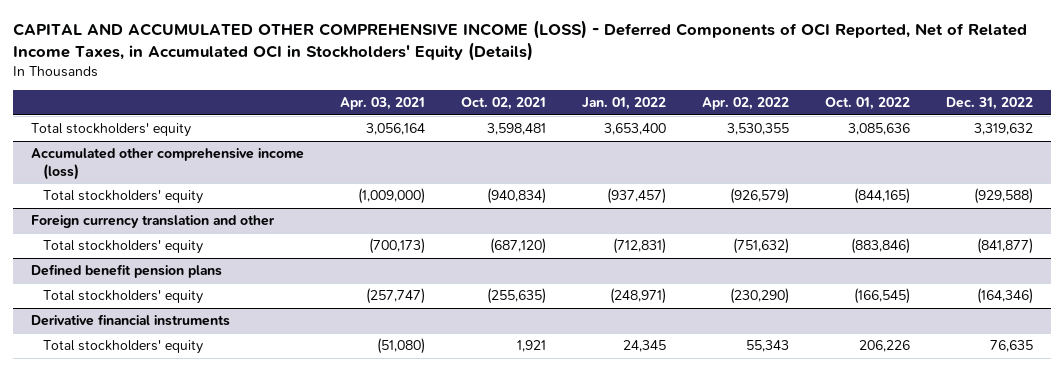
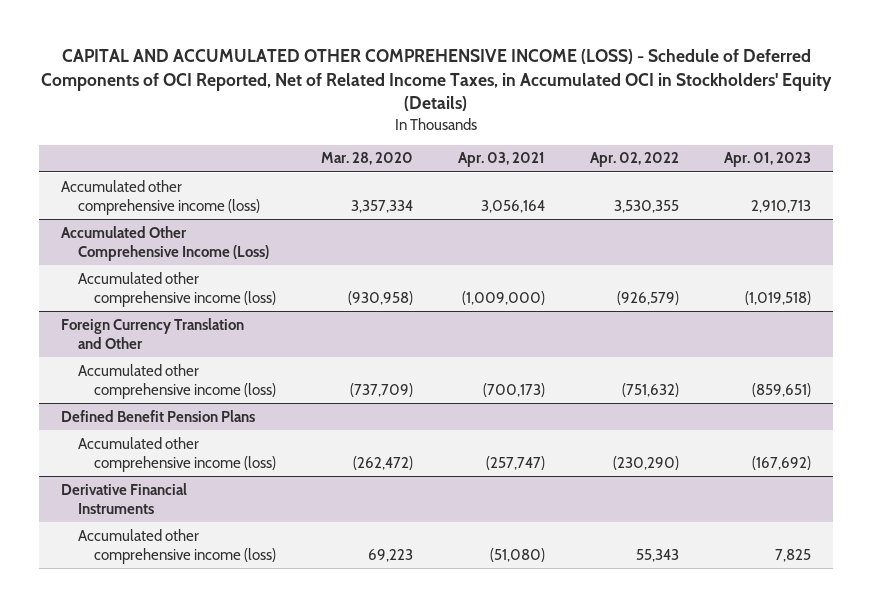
[12,19,1027,61] CAPITAL AND ACCUMULATED OTHER COMPREHENSIVE INCOME (LOSS) - Deferred Components of OCI Reported, Net of Related Income Taxes, in Accumulated OCI in Stockholders' Equity (Details) -> [40,49,832,112] CAPITAL AND ACCUMULATED OTHER COMPREHENSIVE INCOME (LOSS) - Schedule of Deferred Components of OCI Reported, Net of Related Income Taxes, in Accumulated OCI in Stockholders' Equity (Details)
[460,97,546,111] Oct. 02, 2021 -> none
[581,97,666,111] Jan. 01, 2022 -> none
[824,97,910,111] Oct. 01, 2022 -> none
[945,97,1033,111] Dec. 31, 2022 -> none
none -> [321,152,414,166] Mar. 28, 2020
none -> [723,152,811,168] Apr. 01, 2023
[30,123,191,138] Total stockholders' equity -> [61,179,260,215] Accumulated other comprehensive income (loss)
[30,148,304,180] Accumulated other comprehensive income (loss) -> [61,225,269,261] Accumulated Other Comprehensive Income (Loss)
[43,190,204,205] Total stockholders' equity -> [77,271,277,307] Accumulated other comprehensive income (loss)
[30,215,275,229] Foreign currency translation and other -> [61,317,245,349] Foreign Currency Translation and Other
[43,240,204,255] Total stockholders' equity -> [77,363,277,399] Accumulated other comprehensive income (loss)
[30,264,222,279] Defined benefit pension plans -> [61,409,256,422] Defined Benefit Pension Plans
[43,290,204,305] Total stockholders' equity -> [77,436,277,472] Accumulated other comprehensive income (loss)
[30,314,230,327] Derivative financial instruments -> [61,482,188,514] Derivative Financial Instruments
[43,340,204,355] Total stockholders' equity -> [77,528,277,564] Accumulated other comprehensive income (loss)

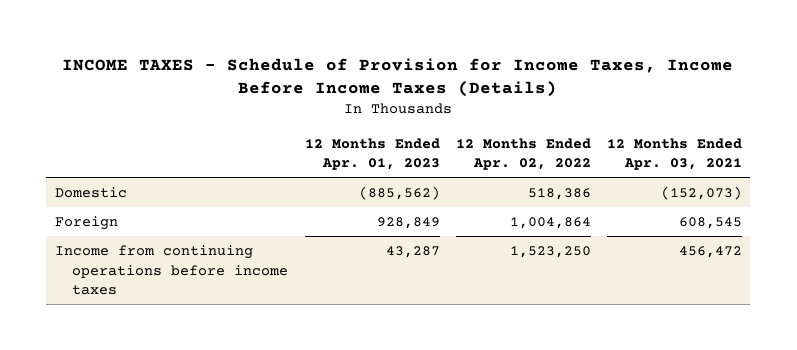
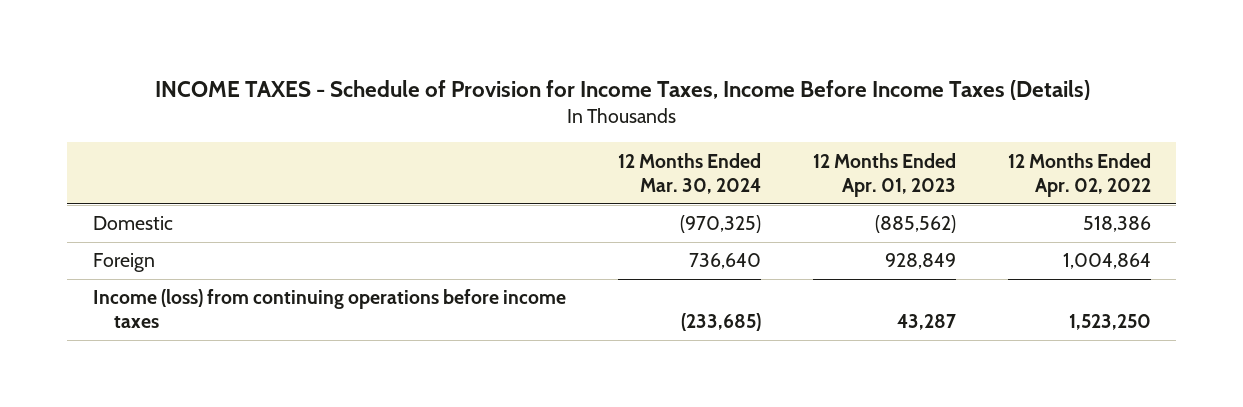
[607,137,743,171] 12 Months Ended Apr. 03, 2021 -> none
none -> [617,152,761,194] 12 Months Ended Mar. 30, 2024
[54,245,289,296] Income from continuing operations before income taxes -> [92,289,566,329] Income (loss) from continuing operations before income taxes

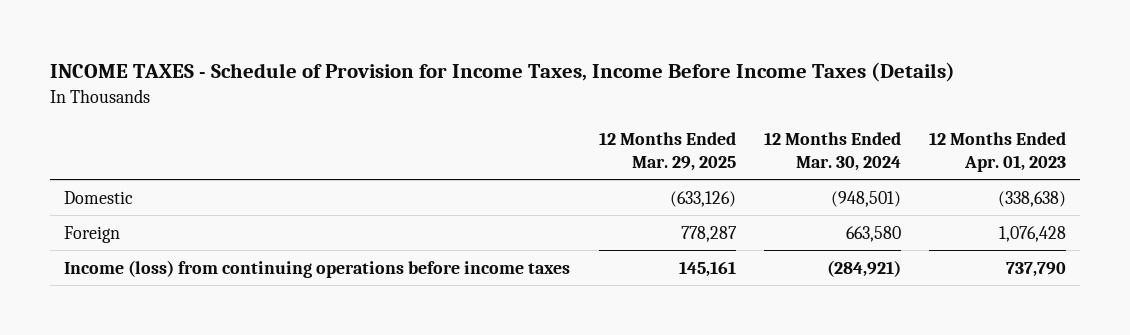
[1007,152,1151,197] 12 Months Ended Apr. 02, 2022 -> none
none -> [598,131,736,171] 12 Months Ended Mar. 29, 2025
[679,215,761,234] (970,325) -> [830,190,901,207] (948,501)
[874,215,956,234] (885,562) -> [997,190,1066,207] (338,638)
[688,253,761,270] 736,640 -> [845,225,901,242] 663,580
[884,253,956,270] 928,849 -> [998,225,1066,242] 1,076,428
[680,313,761,332] (233,685) -> [826,259,901,277] (284,921)
[896,314,956,331] 43,287 -> [1005,261,1066,277] 737,790

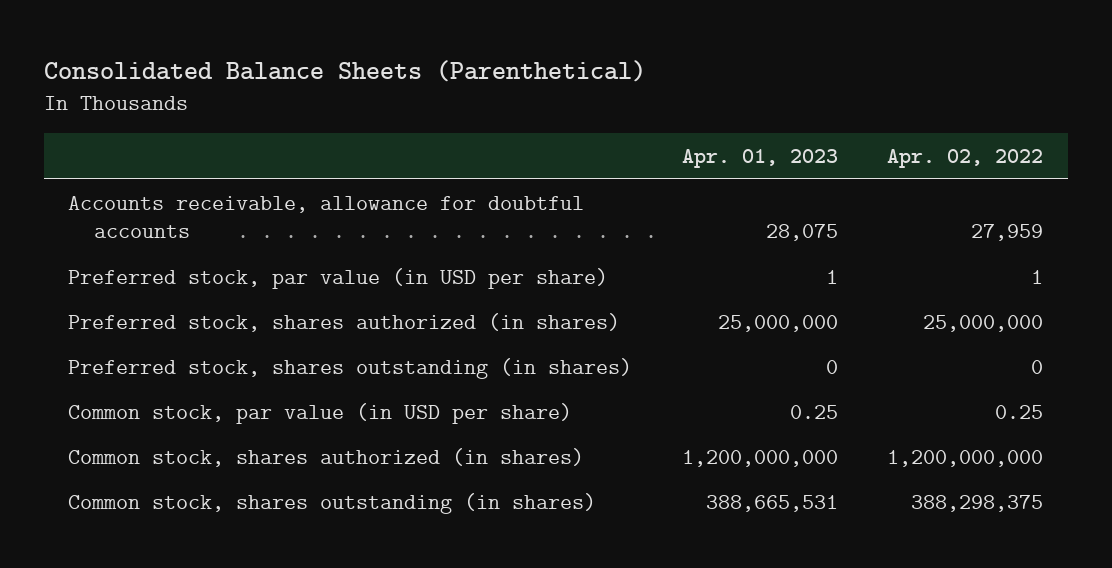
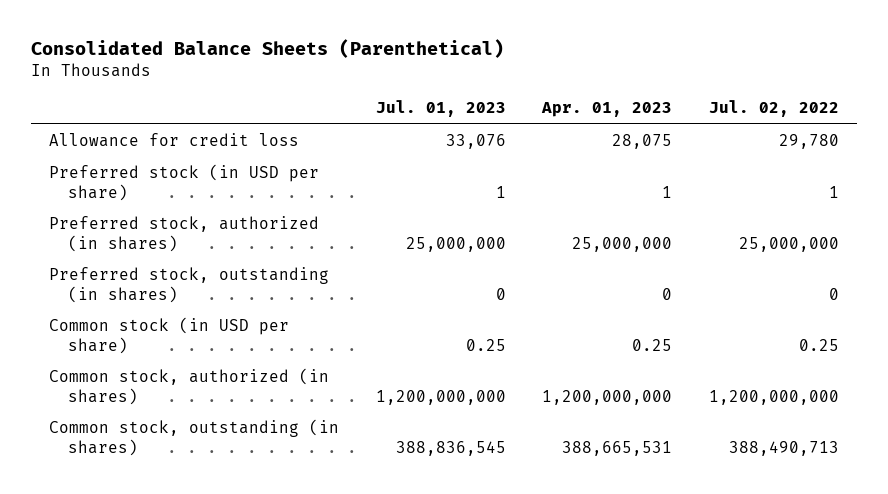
[887,149,1044,169] Apr. 02, 2022 -> none
none -> [375,100,506,118] Jul. 01, 2023
none -> [708,100,839,118] Jul. 02, 2022
[68,195,585,239] Accounts receivable, allowance for doubtful accounts -> [49,133,300,148] Allowance for credit loss
[68,267,609,289] Preferred stock, par value (in USD per share) -> [49,164,320,201] Preferred stock (in USD per share)
[68,312,621,332] Preferred stock, shares authorized (in shares) -> [49,216,320,252] Preferred stock, authorized (in shares)
[68,357,633,379] Preferred stock, shares outstanding (in shares) -> [49,267,330,303] Preferred stock, outstanding (in shares)
[68,402,573,424] Common stock, par value (in USD per share) -> [49,317,290,354] Common stock (in USD per share)
[68,447,585,467] Common stock, shares authorized (in shares) -> [49,368,330,405] Common stock, authorized (in shares)
[68,492,597,514] Common stock, shares outstanding (in shares) -> [49,419,340,456] Common stock, outstanding (in shares)

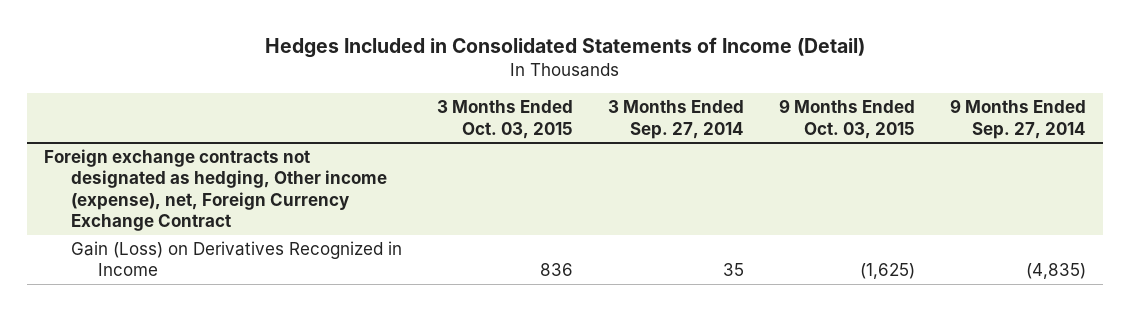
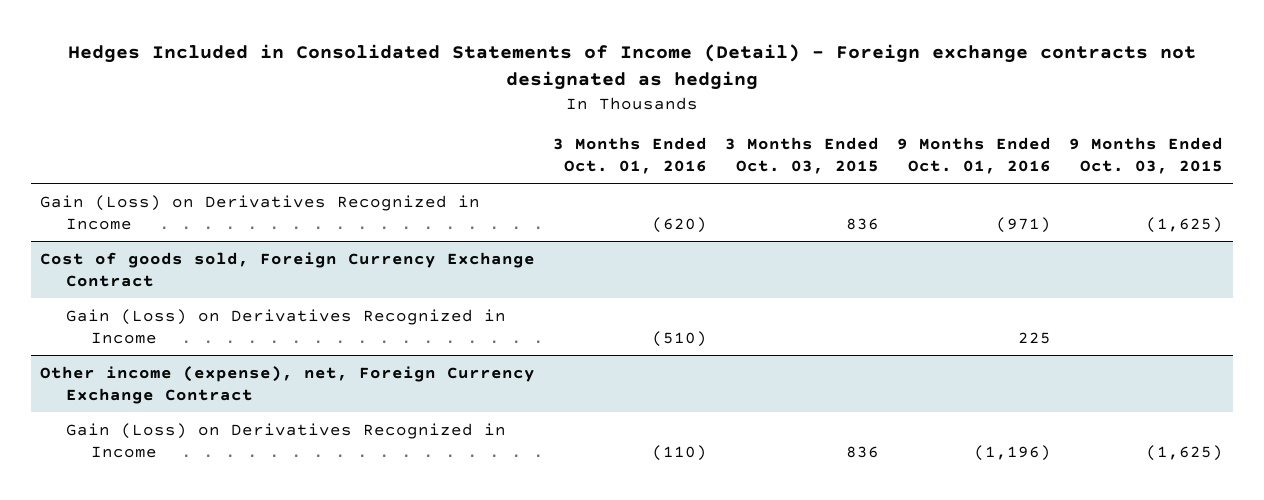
[265,37,866,59] Hedges Included in Consolidated Statements of Income (Detail) -> [67,44,1196,91] Hedges Included in Consolidated Statements of Income (Detail) - Foreign exchange contracts not designated as hedging
[608,100,745,139] 3 Months Ended Sep. 27, 2014 -> none
[949,99,1086,139] 9 Months Ended Sep. 27, 2014 -> none
none -> [553,136,708,174] 3 Months Ended Oct. 01, 2016
none -> [897,136,1052,174] 9 Months Ended Oct. 01, 2016
[44,148,388,232] Foreign exchange contracts not designated as hedging, Other income (expense), net, Foreign Currency Exchange Contract -> none
none -> [40,251,536,287] Cost of goods sold, Foreign Currency Exchange Contract
none -> [65,308,506,344] Gain (Loss) on Derivatives Recognized in Income
none -> [40,365,536,404] Other income (expense), net, Foreign Currency Exchange Contract
none -> [65,422,506,458] Gain (Loss) on Derivatives Recognized in Income

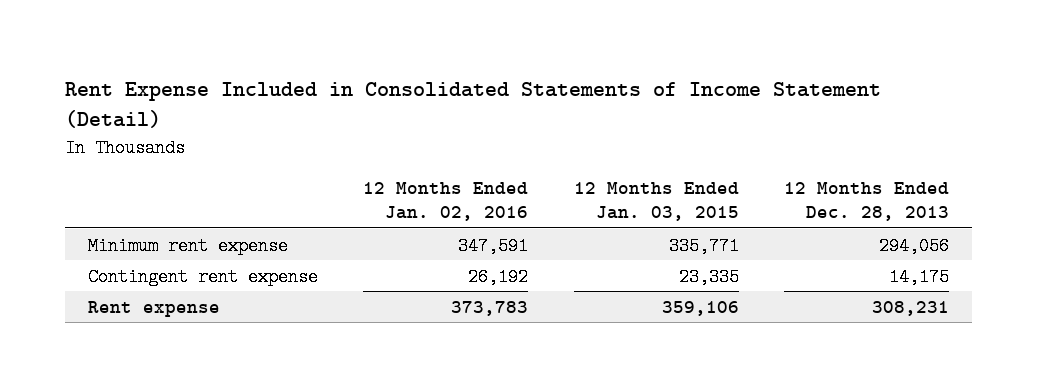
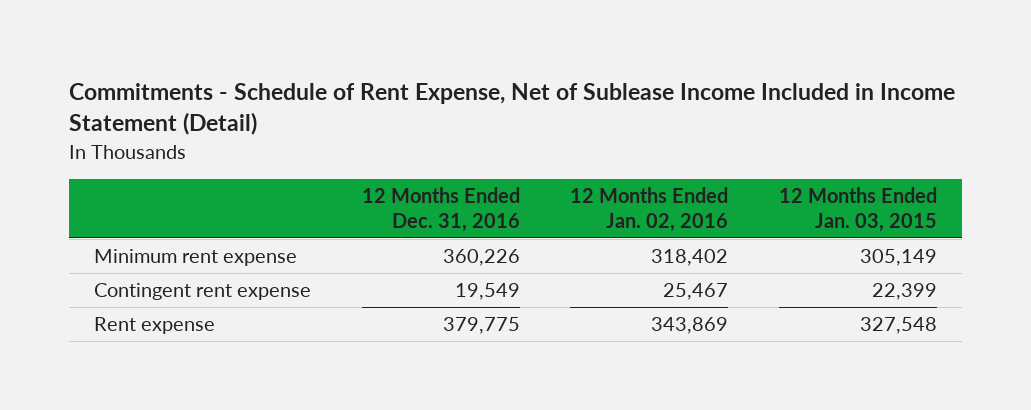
[65,81,882,129] Rent Expense Included in Consolidated Statements of Income Statement (Detail) -> [68,83,955,136] Commitments - Schedule of Rent Expense, Net of Sublease Income Included in Income Statement (Detail)
[784,182,950,222] 12 Months Ended Dec. 28, 2013 -> none
none -> [361,186,520,233] 12 Months Ended Dec. 31, 2016
[458,236,529,255] 347,591 -> [651,249,729,267] 318,402
[668,236,739,255] 335,771 -> [860,249,938,267] 305,149
[468,267,529,286] 26,192 -> [663,283,729,301] 25,467
[678,267,739,286] 23,335 -> [872,283,938,301] 22,399
[451,300,529,316] 373,783 -> [651,317,729,335] 343,869
[661,300,739,316] 359,106 -> [860,317,938,335] 327,548

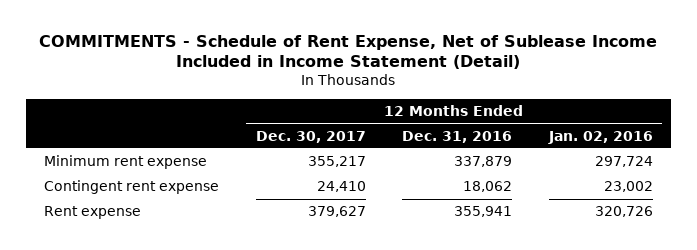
[68,83,955,136] Commitments - Schedule of Rent Expense, Net of Sublease Income Included in Income Statement (Detail) -> [39,34,658,70] COMMITMENTS - Schedule of Rent Expense, Net of Sublease Income Included in Income Statement (Detail)
[779,186,938,233] 12 Months Ended Jan. 03, 2015 -> none
none -> [255,130,366,143] Dec. 30, 2017
[442,249,520,267] 360,226 -> [454,156,513,168] 337,879
[651,249,729,267] 318,402 -> [594,156,653,168] 297,724
[454,283,520,301] 19,549 -> [463,181,513,193] 18,062
[663,283,729,301] 25,467 -> [603,181,653,193] 23,002
[442,317,520,335] 379,775 -> [454,206,513,218] 355,941
[651,317,729,335] 343,869 -> [594,206,653,218] 320,726

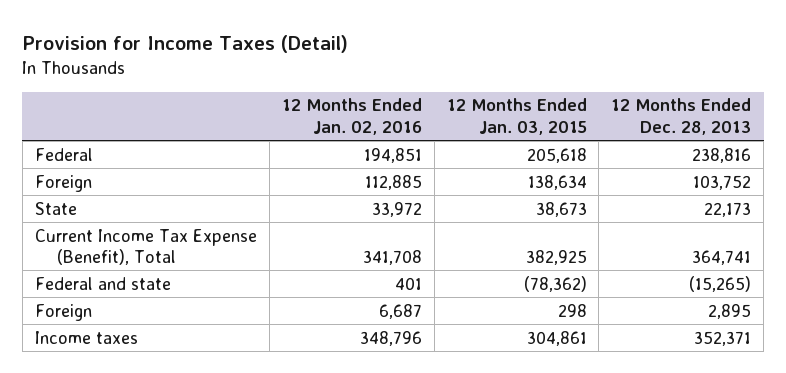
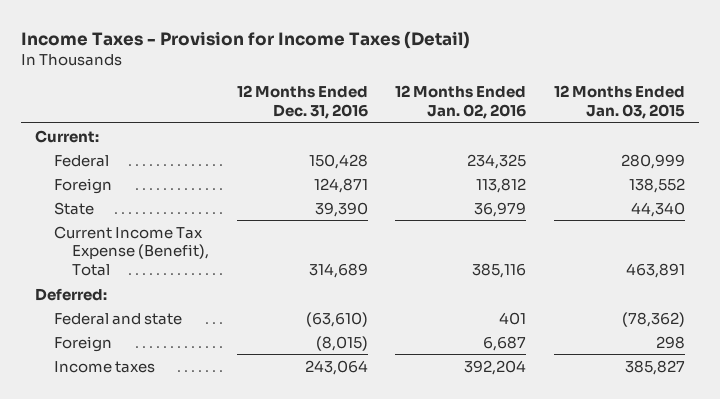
[22,34,349,53] Provision for Income Taxes (Detail) -> [21,30,471,49] Income Taxes - Provision for Income Taxes (Detail)
[611,98,752,135] 12 Months Ended Dec. 28, 2013 -> none
none -> [236,85,368,119] 12 Months Ended Dec. 31, 2016
none -> [35,129,100,143] Current:
[363,147,422,163] 194,851 -> [467,153,527,169] 234,325
[526,147,587,163] 205,618 -> [620,153,685,169] 280,999
[364,174,422,190] 112,885 -> [476,177,527,193] 113,812
[527,174,587,190] 138,634 -> [628,177,685,193] 138,552
[371,201,422,217] 33,972 -> [474,201,527,217] 36,979
[535,201,587,217] 38,673 -> [630,201,685,217] 44,340
[362,250,422,266] 341,708 -> [472,263,527,279] 385,116
[525,250,587,266] 382,925 -> [625,263,685,279] 463,891
none -> [35,287,108,301] Deferred:
[359,330,422,346] 348,796 -> [464,359,527,375] 392,204
[526,330,587,346] 304,861 -> [624,359,685,375] 385,827

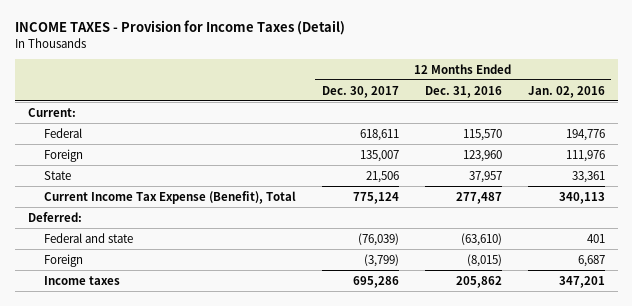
[21,30,471,49] Income Taxes - Provision for Income Taxes (Detail) -> [14,20,345,36] INCOME TAXES - Provision for Income Taxes (Detail)
[553,85,685,119] 12 Months Ended Jan. 03, 2015 -> none
none -> [321,85,399,98] Dec. 30, 2017
[308,153,368,169] 150,428 -> [462,128,502,141] 115,570
[467,153,527,169] 234,325 -> [565,128,605,141] 194,776
[313,177,368,193] 124,871 -> [462,149,502,162] 123,960
[476,177,527,193] 113,812 -> [565,149,605,162] 111,976
[314,201,368,217] 39,390 -> [468,170,502,183] 37,957
[474,201,527,217] 36,979 -> [571,170,605,183] 33,361
[308,263,368,279] 314,689 -> [455,191,502,204] 277,487
[472,263,527,279] 385,116 -> [558,191,605,204] 340,113
[304,359,368,375] 243,064 -> [455,275,502,288] 205,862
[464,359,527,375] 392,204 -> [558,275,605,288] 347,201

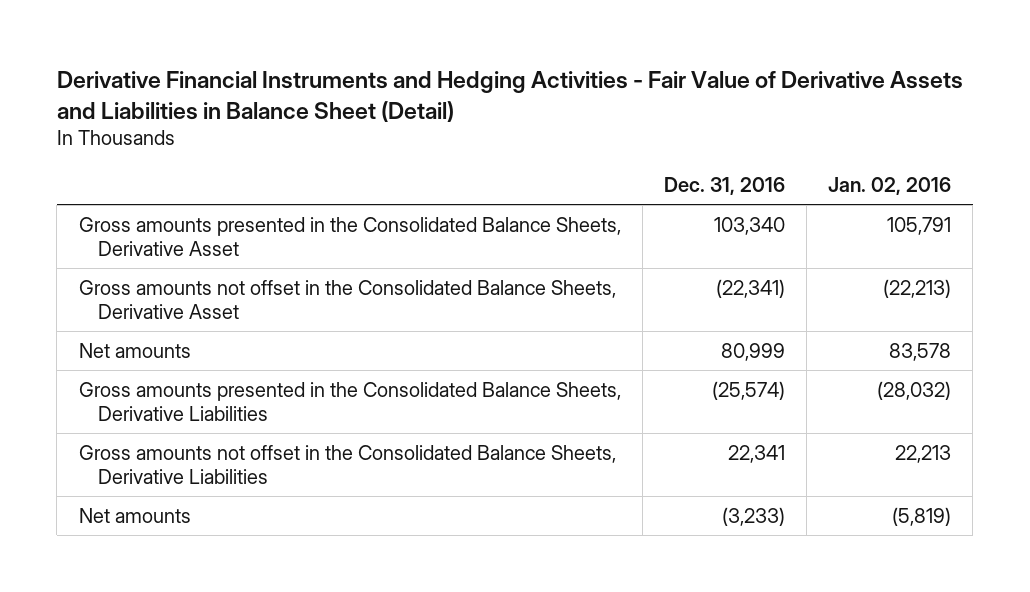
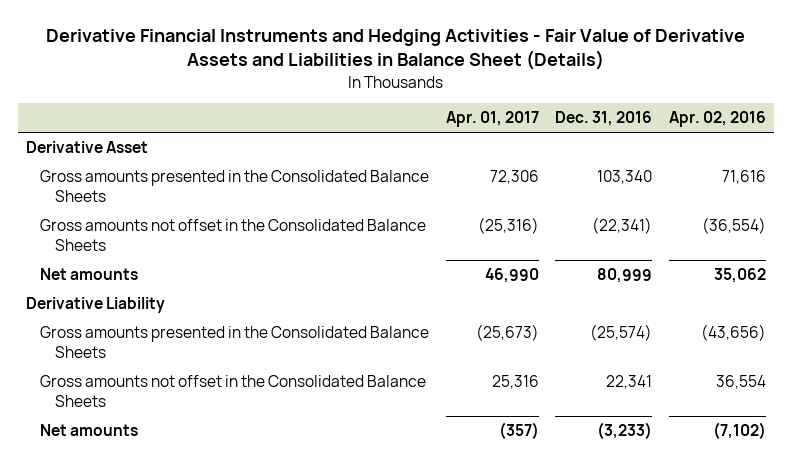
[56,70,963,122] Derivative Financial Instruments and Hedging Activities - Fair Value of Derivative Assets and Liabilities in Balance Sheet (Detail) -> [45,28,745,71] Derivative Financial Instruments and Hedging Activities - Fair Value of Derivative Assets and Liabilities in Balance Sheet (Details)
[828,176,952,195] Jan. 02, 2016 -> none
none -> [445,111,539,128] Apr. 01, 2017
none -> [668,111,766,128] Apr. 02, 2016
none -> [25,141,148,154] Derivative Asset
[78,216,621,257] Gross amounts presented in the Consolidated Balance Sheets, Derivative Asset -> [40,170,430,203] Gross amounts presented in the Consolidated Balance Sheets
[78,279,616,320] Gross amounts not offset in the Consolidated Balance Sheets, Derivative Asset -> [40,219,427,252] Gross amounts not offset in the Consolidated Balance Sheets
none -> [25,297,165,314] Derivative Liability
[78,381,621,422] Gross amounts presented in the Consolidated Balance Sheets, Derivative Liabilities -> [40,326,430,359] Gross amounts presented in the Consolidated Balance Sheets
[78,444,616,485] Gross amounts not offset in the Consolidated Balance Sheets, Derivative Liabilities -> [40,375,427,408] Gross amounts not offset in the Consolidated Balance Sheets

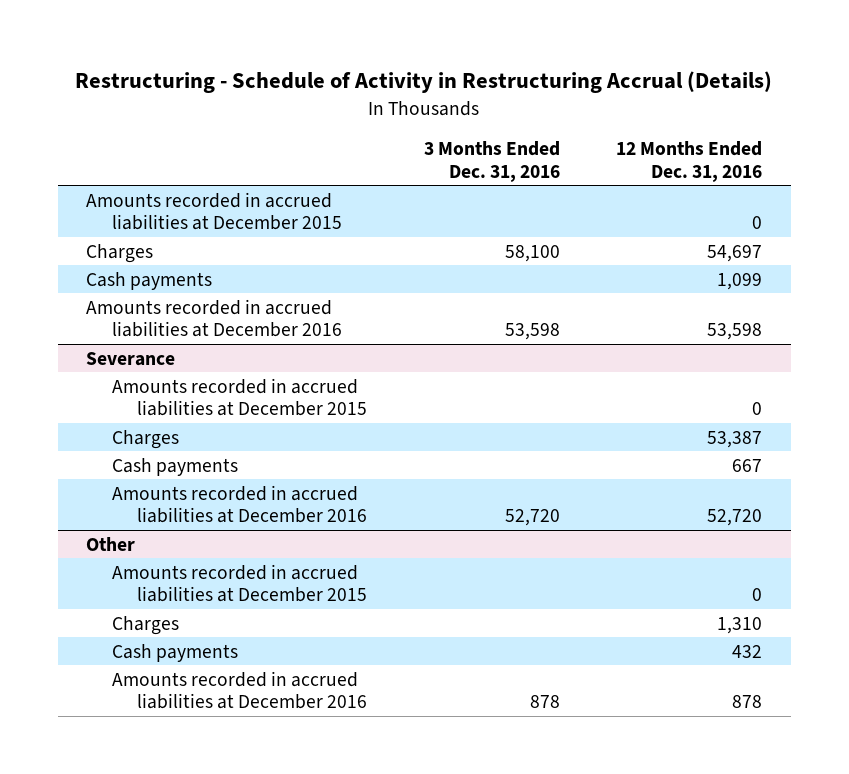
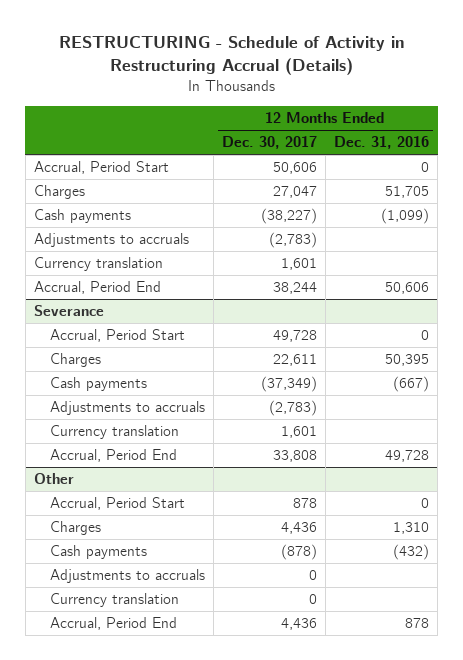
[75,71,773,94] Restructuring - Schedule of Activity in Restructuring Accrual (Details) -> [58,36,405,76] RESTRUCTURING - Schedule of Activity in Restructuring Accrual (Details)
[423,140,560,182] 3 Months Ended Dec. 31, 2016 -> none
none -> [221,136,317,150] Dec. 30, 2017
[86,298,342,338] Amounts recorded in accrued liabilities at December 2016 -> none
[86,191,342,231] Amounts recorded in accrued liabilities at December 2015 -> [34,161,170,175] Accrual, Period Start
[707,244,763,262] 54,697 -> [385,186,430,199] 51,705
[717,272,763,290] 1,099 -> [381,208,430,225] (1,099)
none -> [34,233,190,248] Adjustments to accruals
none -> [34,257,164,272] Currency translation
none -> [34,281,162,295] Accrual, Period End
[111,484,368,524] Amounts recorded in accrued liabilities at December 2016 -> none
[111,377,368,417] Amounts recorded in accrued liabilities at December 2015 -> [49,329,185,343] Accrual, Period Start
[707,430,763,448] 53,387 -> [385,354,430,367] 50,395
[732,458,763,472] 667 -> [393,376,430,393] (667)
none -> [49,401,205,416] Adjustments to accruals
none -> [49,425,179,440] Currency translation
none -> [49,449,177,463] Accrual, Period End
[111,563,368,603] Amounts recorded in accrued liabilities at December 2015 -> [49,497,185,511] Accrual, Period Start
[732,644,763,658] 432 -> [393,544,430,561] (432)
none -> [49,569,205,584] Adjustments to accruals
none -> [49,593,179,608] Currency translation
[111,670,368,710] Amounts recorded in accrued liabilities at December 2016 -> [49,617,177,631] Accrual, Period End

